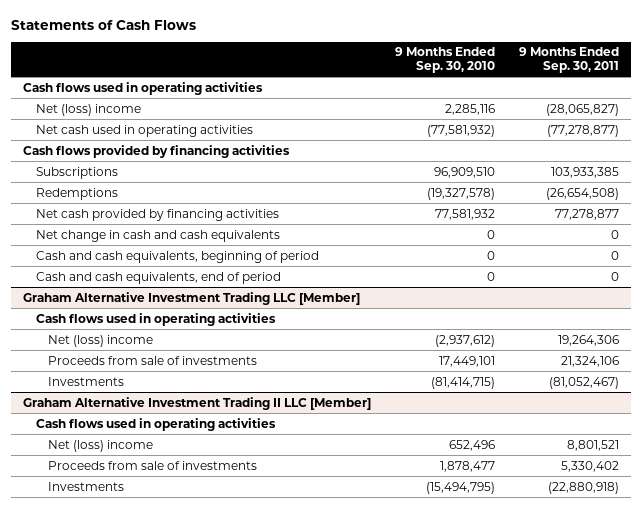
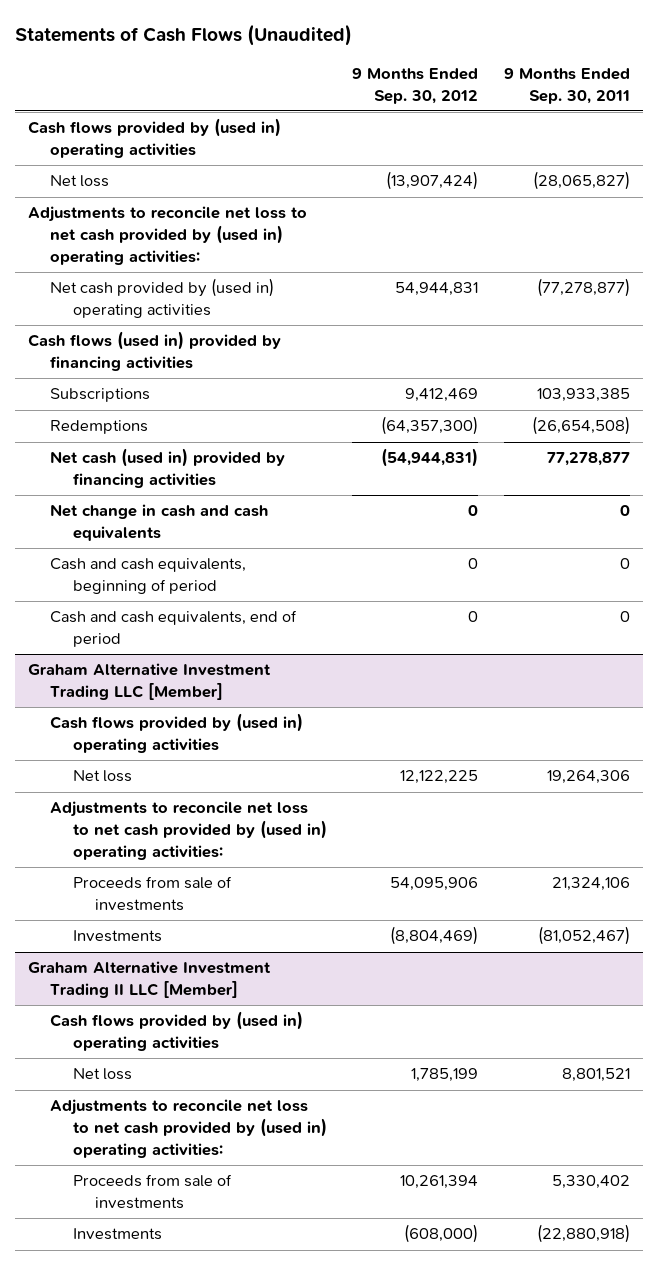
[11,19,197,30] Statements of Cash Flows -> [15,24,353,47] Statements of Cash Flows (Unaudited)
[395,47,496,74] 9 Months Ended Sep. 30, 2010 -> none
none -> [352,68,479,104] 9 Months Ended Sep. 30, 2012
[23,81,264,95] Cash flows used in operating activities -> [27,118,281,159] Cash flows provided by (used in) operating activities
[35,103,141,116] Net (loss) income -> [50,175,110,188] Net loss
none -> [27,206,307,265] Adjustments to reconcile net loss to net cash provided by (used in) operating activities:
[35,124,253,137] Net cash used in operating activities -> [50,278,275,319] Net cash provided by (used in) operating activities
[23,144,291,158] Cash flows provided by financing activities -> [27,331,281,372] Cash flows (used in) provided by financing activities
[35,208,279,221] Net cash provided by financing activities -> [50,448,286,489] Net cash (used in) provided by financing activities
[35,312,276,326] Cash flows used in operating activities -> [50,713,304,754] Cash flows provided by (used in) operating activities
[48,334,154,347] Net (loss) income -> [72,770,132,783] Net loss
none -> [50,801,327,860] Adjustments to reconcile net loss to net cash provided by (used in) operating activities:
[35,417,276,431] Cash flows used in operating activities -> [50,1011,304,1052] Cash flows provided by (used in) operating activities
[48,439,154,452] Net (loss) income -> [72,1068,132,1081] Net loss
none -> [50,1099,327,1158] Adjustments to reconcile net loss to net cash provided by (used in) operating activities:

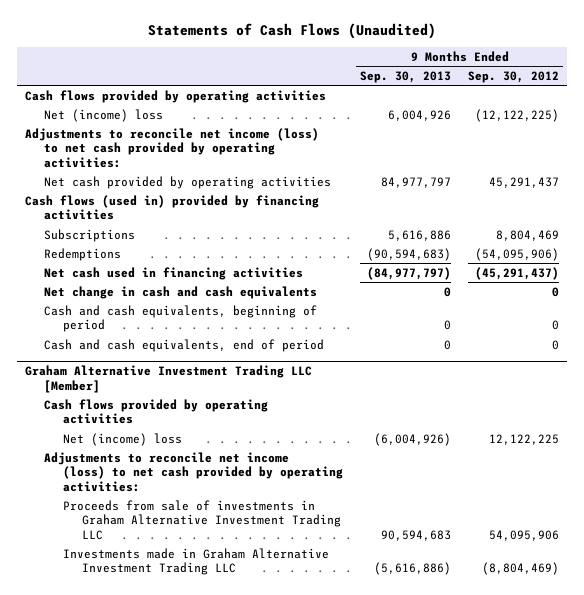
[504,68,631,104] 9 Months Ended Sep. 30, 2011 -> none
none -> [360,70,452,83] Sep. 30, 2013
[27,118,281,159] Cash flows provided by (used in) operating activities -> [25,89,327,103] Cash flows provided by operating activities
[50,175,110,188] Net loss -> [44,108,164,122] Net (income) loss
[386,171,479,191] (13,907,424) -> [474,108,559,122] (12,122,225)
[27,206,307,265] Adjustments to reconcile net loss to net cash provided by (used in) operating activities: -> [25,127,320,169] Adjustments to reconcile net income (loss) to net cash provided by operating activities:
[50,278,275,319] Net cash provided by (used in) operating activities -> [44,175,332,189] Net cash provided by operating activities
[395,282,479,297] 54,944,831 -> [488,176,559,188] 45,291,437
[405,388,479,403] 9,412,469 -> [495,229,559,241] 8,804,469
[381,416,479,436] (64,357,300) -> [474,247,559,261] (54,095,906)
[50,448,286,489] Net cash (used in) provided by financing activities -> [44,266,304,280] Net cash used in financing activities
[381,448,479,468] (54,944,831) -> [474,266,559,280] (45,291,437)
[27,961,271,999] Graham Alternative Investment Trading II LLC [Member] -> none
[50,1011,304,1052] Cash flows provided by (used in) operating activities -> none
[72,1068,132,1081] Net loss -> none
[50,1099,327,1158] Adjustments to reconcile net loss to net cash provided by (used in) operating activities: -> none
[72,1174,232,1210] Proceeds from sale of investments -> none
[72,1228,162,1241] Investments -> none
[50,713,304,754] Cash flows provided by (used in) operating activities -> [44,398,269,425] Cash flows provided by operating activities
[72,770,132,783] Net loss -> [63,432,183,446] Net (income) loss
[50,801,327,860] Adjustments to reconcile net loss to net cash provided by (used in) operating activities: -> [44,451,344,493] Adjustments to reconcile net income (loss) to net cash provided by operating activities:
[72,876,232,912] Proceeds from sale of investments -> [63,499,342,541] Proceeds from sale of investments in Graham Alternative Investment Trading LLC
[72,930,162,943] Investments -> [63,547,330,576] Investments made in Graham Alternative Investment Trading LLC

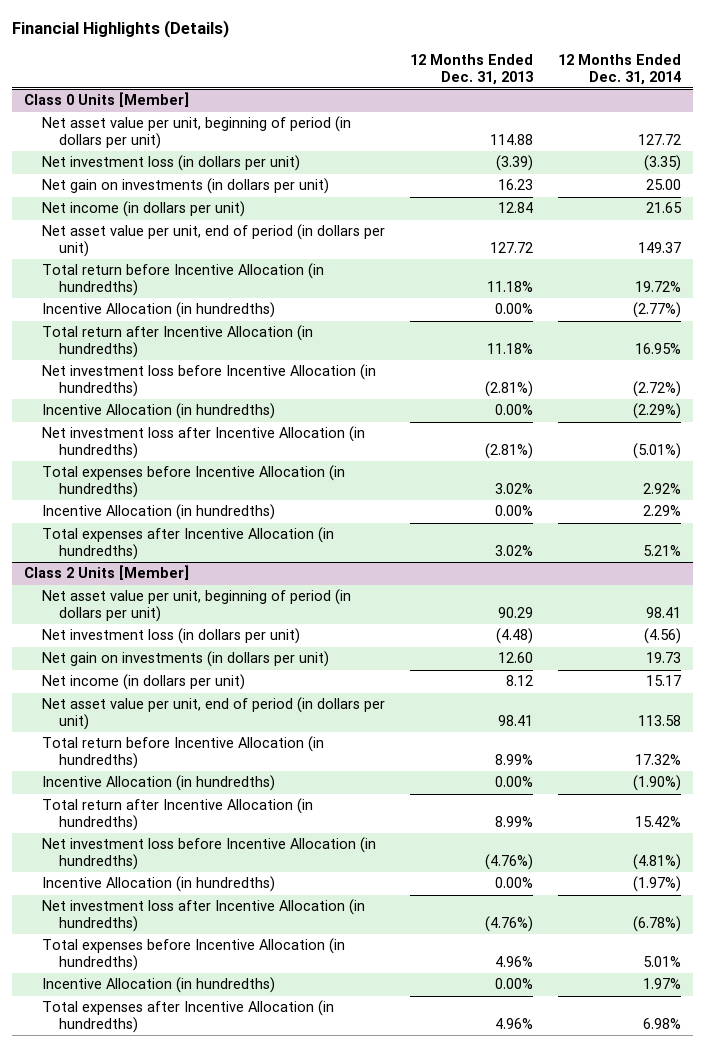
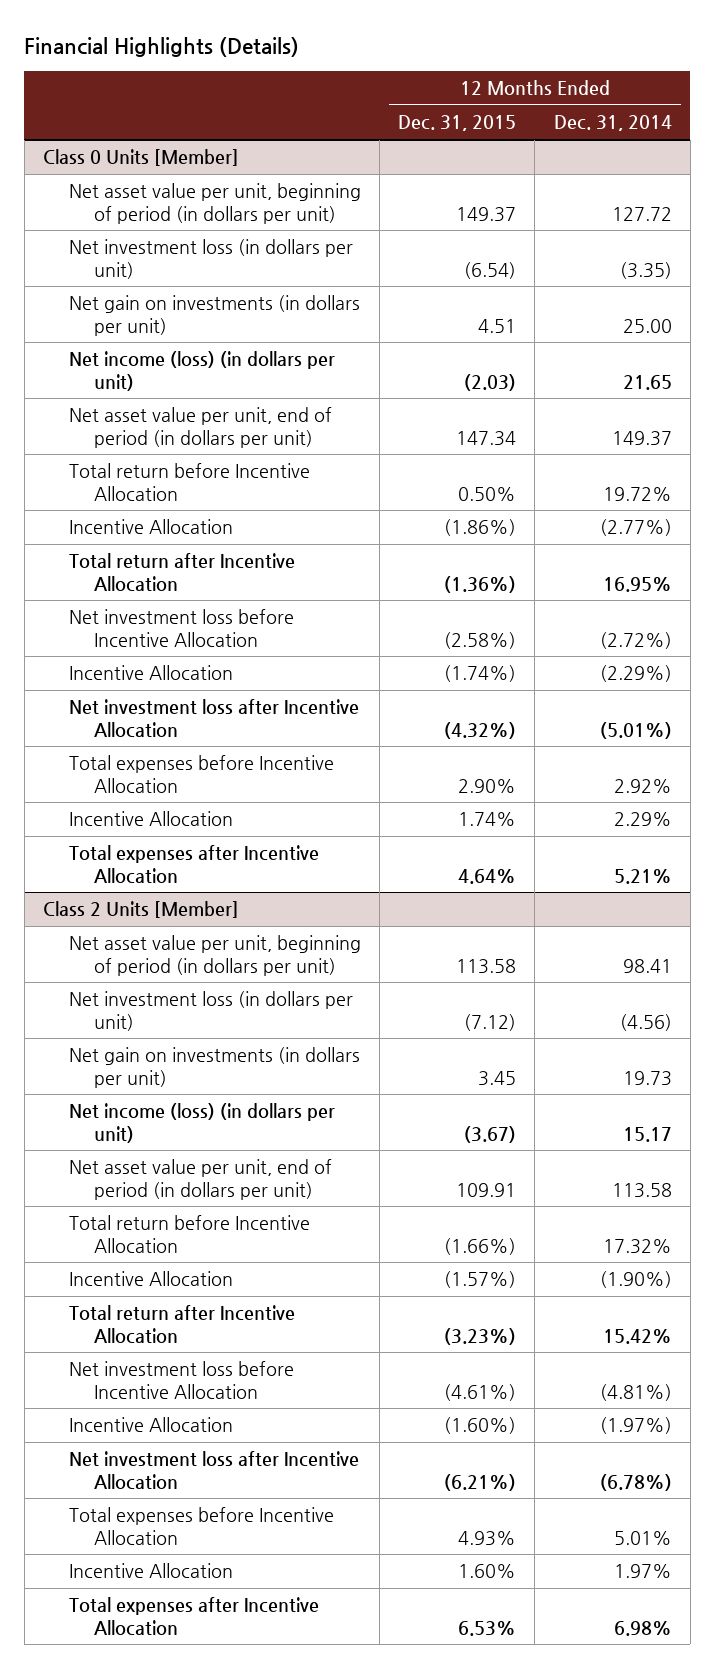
[409,54,533,85] 12 Months Ended Dec. 31, 2013 -> none
none -> [398,115,517,132] Dec. 31, 2015
[41,201,245,218] Net income (in dollars per unit) -> [68,351,335,391] Net income (loss) (in dollars per unit)
[41,263,324,296] Total return before Incentive Allocation (in hundredths) -> [68,463,310,501] Total return before Incentive Allocation
[41,302,275,319] Incentive Allocation (in hundredths) -> [68,519,233,535] Incentive Allocation
[41,325,313,358] Total return after Incentive Allocation (in hundredths) -> [68,553,295,592] Total return after Incentive Allocation
[41,364,376,397] Net investment loss before Incentive Allocation (in hundredths) -> [68,609,294,647] Net investment loss before Incentive Allocation
[41,403,275,420] Incentive Allocation (in hundredths) -> [68,665,233,681] Incentive Allocation
[41,426,365,459] Net investment loss after Incentive Allocation (in hundredths) -> [68,699,359,738] Net investment loss after Incentive Allocation
[41,465,345,498] Total expenses before Incentive Allocation (in hundredths) -> [68,755,334,793] Total expenses before Incentive Allocation
[41,504,275,521] Incentive Allocation (in hundredths) -> [68,811,233,827] Incentive Allocation
[41,527,334,560] Total expenses after Incentive Allocation (in hundredths) -> [68,845,319,884] Total expenses after Incentive Allocation
[41,674,245,691] Net income (in dollars per unit) -> [68,1103,335,1143] Net income (loss) (in dollars per unit)
[41,736,324,769] Total return before Incentive Allocation (in hundredths) -> [68,1215,310,1253] Total return before Incentive Allocation
[41,775,275,792] Incentive Allocation (in hundredths) -> [68,1271,233,1287] Incentive Allocation
[41,798,313,831] Total return after Incentive Allocation (in hundredths) -> [68,1305,295,1344] Total return after Incentive Allocation
[41,837,376,870] Net investment loss before Incentive Allocation (in hundredths) -> [68,1361,294,1399] Net investment loss before Incentive Allocation
[41,876,275,893] Incentive Allocation (in hundredths) -> [68,1417,233,1433] Incentive Allocation
[41,899,365,932] Net investment loss after Incentive Allocation (in hundredths) -> [68,1451,359,1490] Net investment loss after Incentive Allocation
[41,938,345,971] Total expenses before Incentive Allocation (in hundredths) -> [68,1507,334,1545] Total expenses before Incentive Allocation
[41,977,275,994] Incentive Allocation (in hundredths) -> [68,1563,233,1579] Incentive Allocation
[41,1000,334,1033] Total expenses after Incentive Allocation (in hundredths) -> [68,1597,319,1636] Total expenses after Incentive Allocation

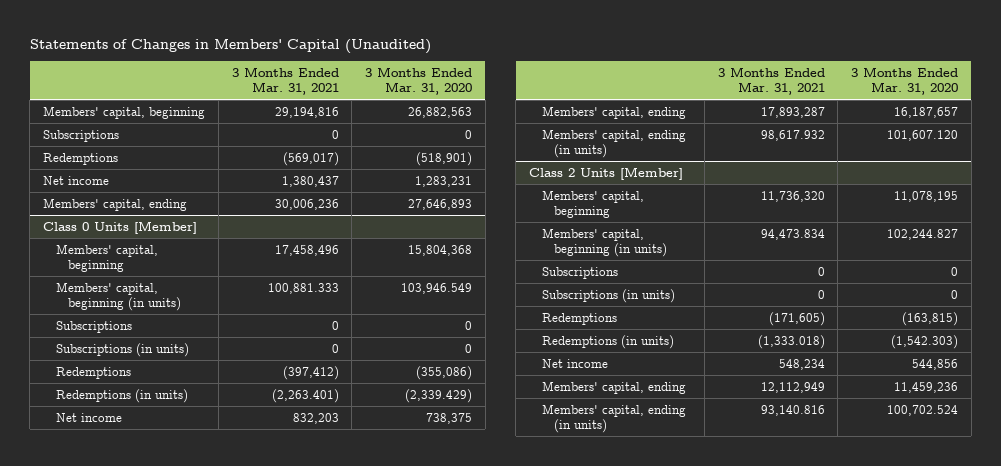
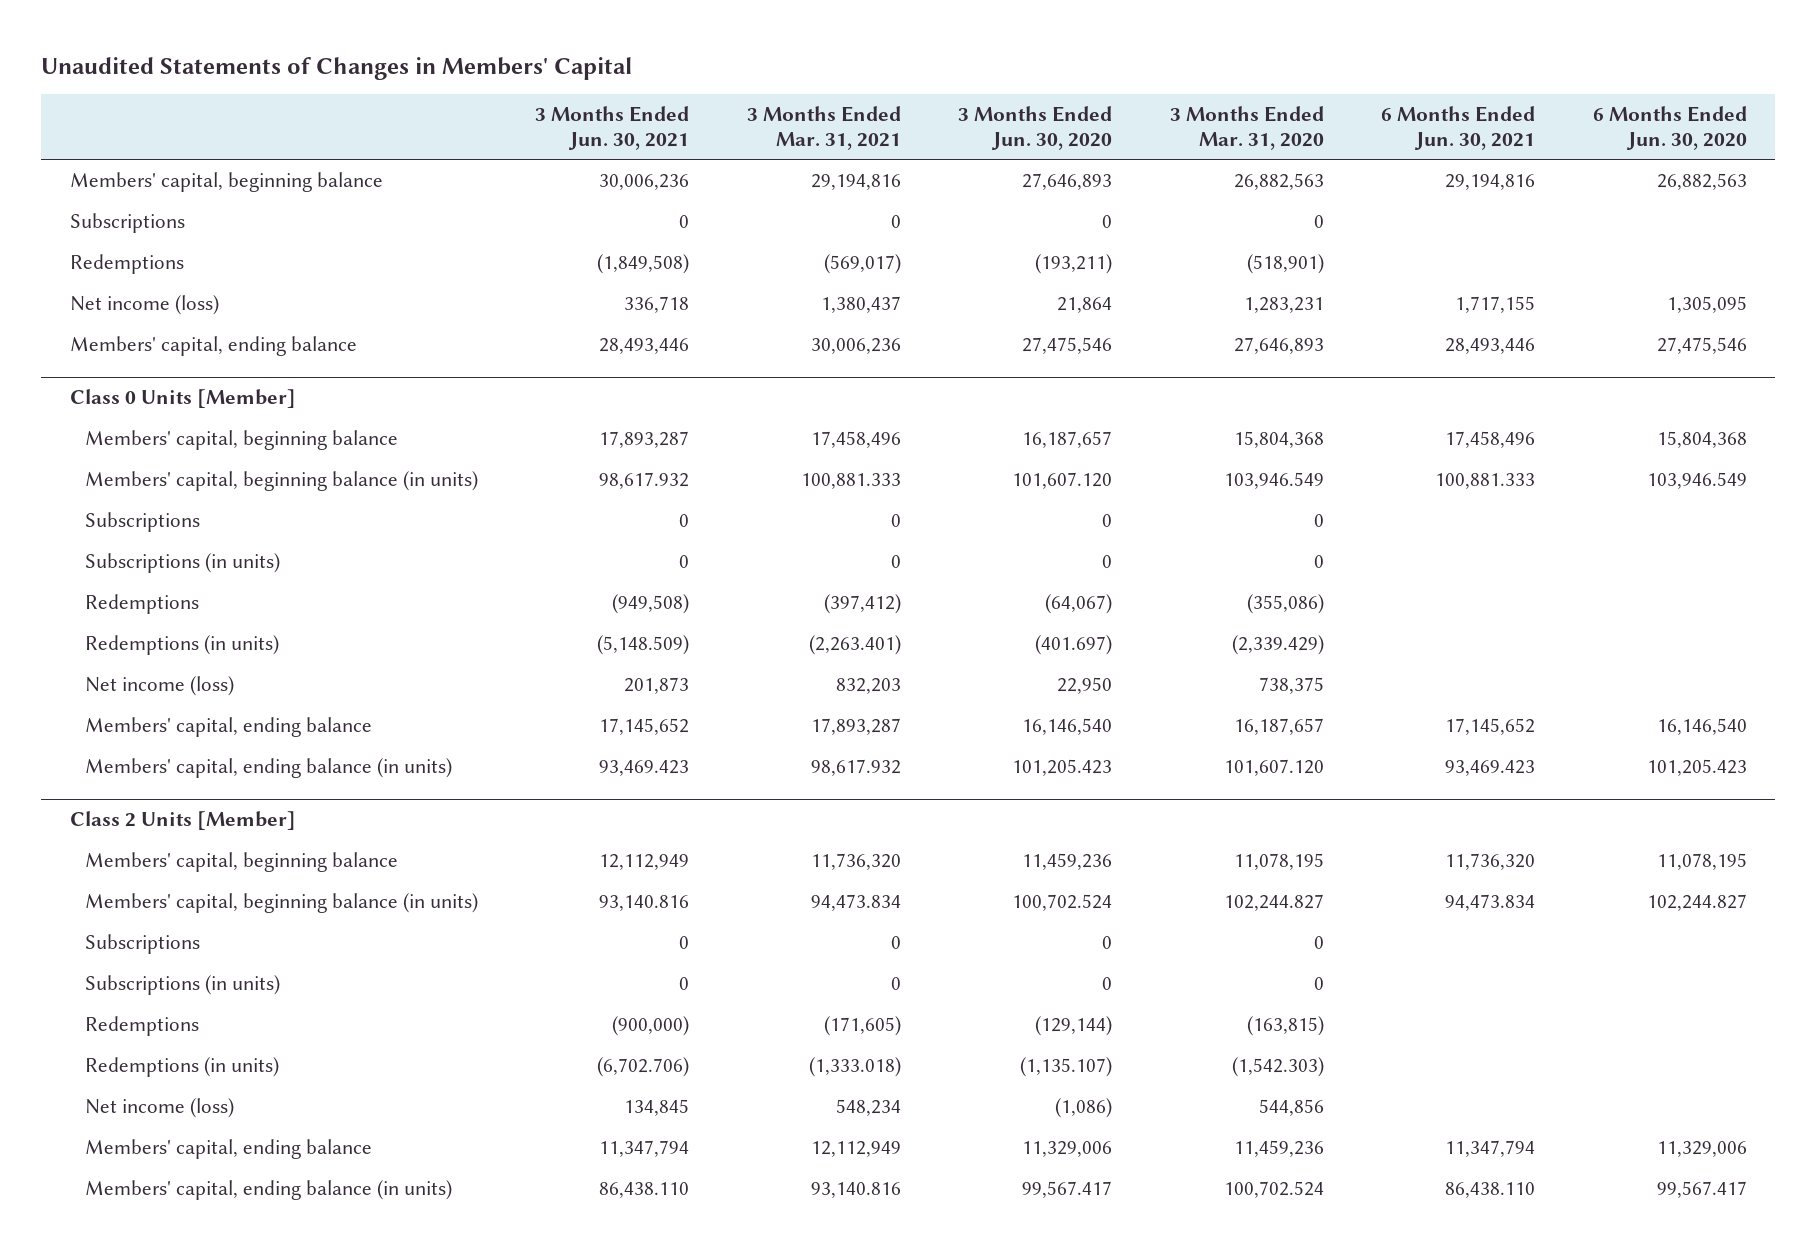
[29,38,431,54] Statements of Changes in Members' Capital (Unaudited) -> [41,56,633,80] Unaudited Statements of Changes in Members' Capital
none -> [535,106,690,150] 3 Months Ended Jun. 30, 2021
none -> [958,106,1113,150] 3 Months Ended Jun. 30, 2020
none -> [1381,106,1536,150] 6 Months Ended Jun. 30, 2021
none -> [1592,106,1747,150] 6 Months Ended Jun. 30, 2020
[43,105,206,119] Members' capital, beginning -> [69,172,383,193] Members' capital, beginning balance
[43,175,110,185] Net income -> [69,295,219,316] Net income (loss)
[43,197,188,211] Members' capital, ending -> [69,336,357,357] Members' capital, ending balance
[55,243,158,273] Members' capital, beginning -> [84,430,398,451] Members' capital, beginning balance
[55,281,182,312] Members' capital, beginning (in units) -> [84,471,478,492] Members' capital, beginning balance (in units)
[55,412,122,422] Net income -> [84,676,234,697] Net income (loss)
[541,105,686,119] Members' capital, ending -> [84,717,372,738] Members' capital, ending balance
[541,128,686,159] Members' capital, ending (in units) -> [84,758,452,779] Members' capital, ending balance (in units)
[541,189,644,219] Members' capital, beginning -> [84,852,398,873] Members' capital, beginning balance
[541,227,668,258] Members' capital, beginning (in units) -> [84,893,478,914] Members' capital, beginning balance (in units)
[541,358,608,368] Net income -> [84,1098,234,1119] Net income (loss)
[541,380,686,394] Members' capital, ending -> [84,1139,372,1160] Members' capital, ending balance
[541,403,686,434] Members' capital, ending (in units) -> [84,1180,452,1201] Members' capital, ending balance (in units)

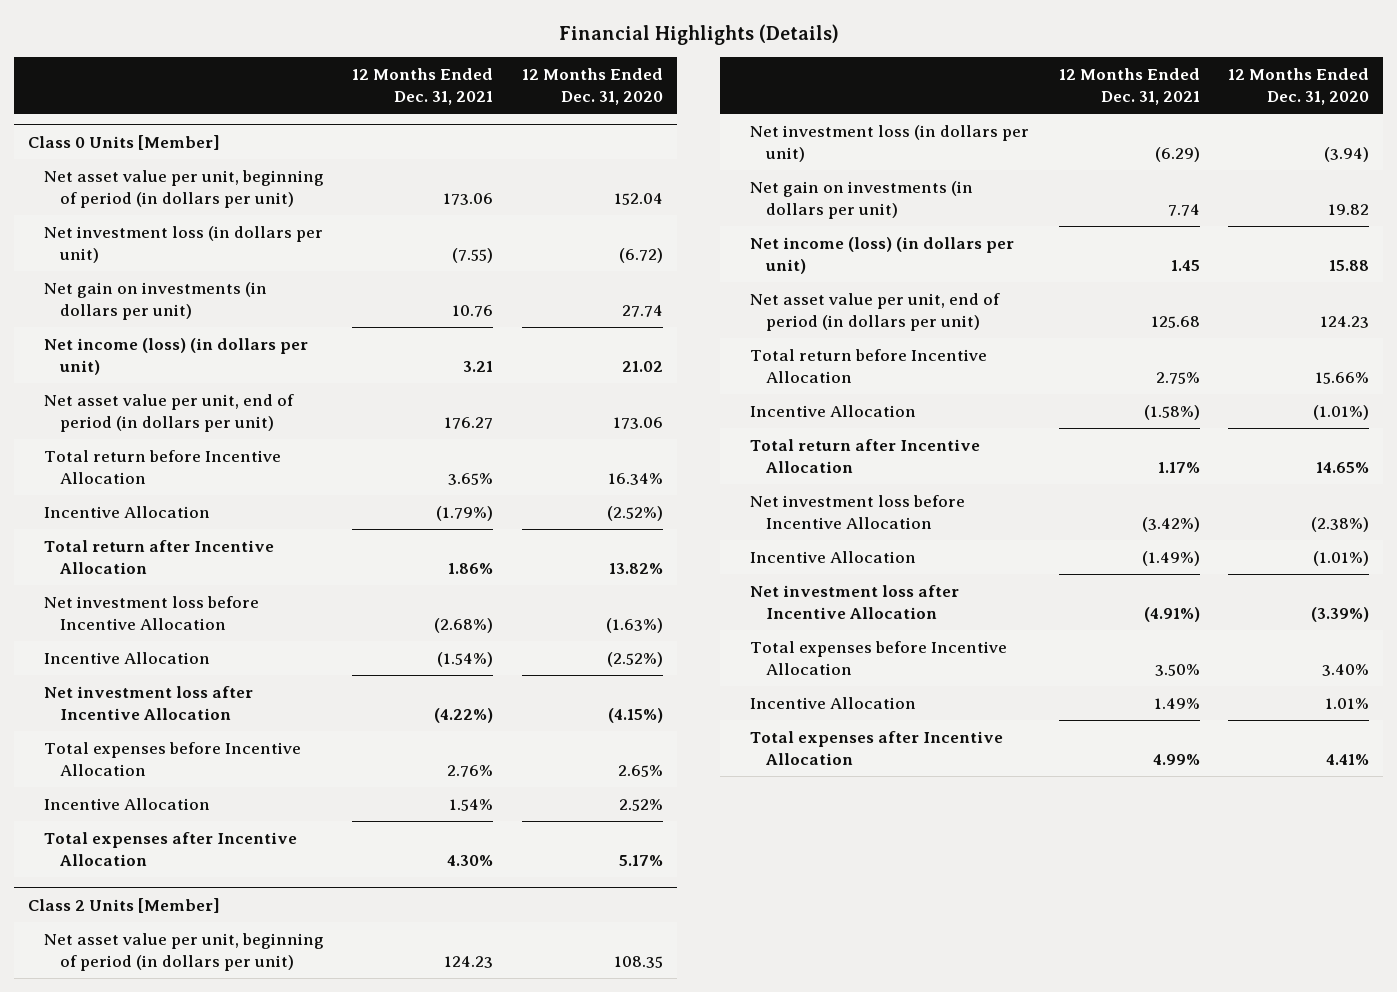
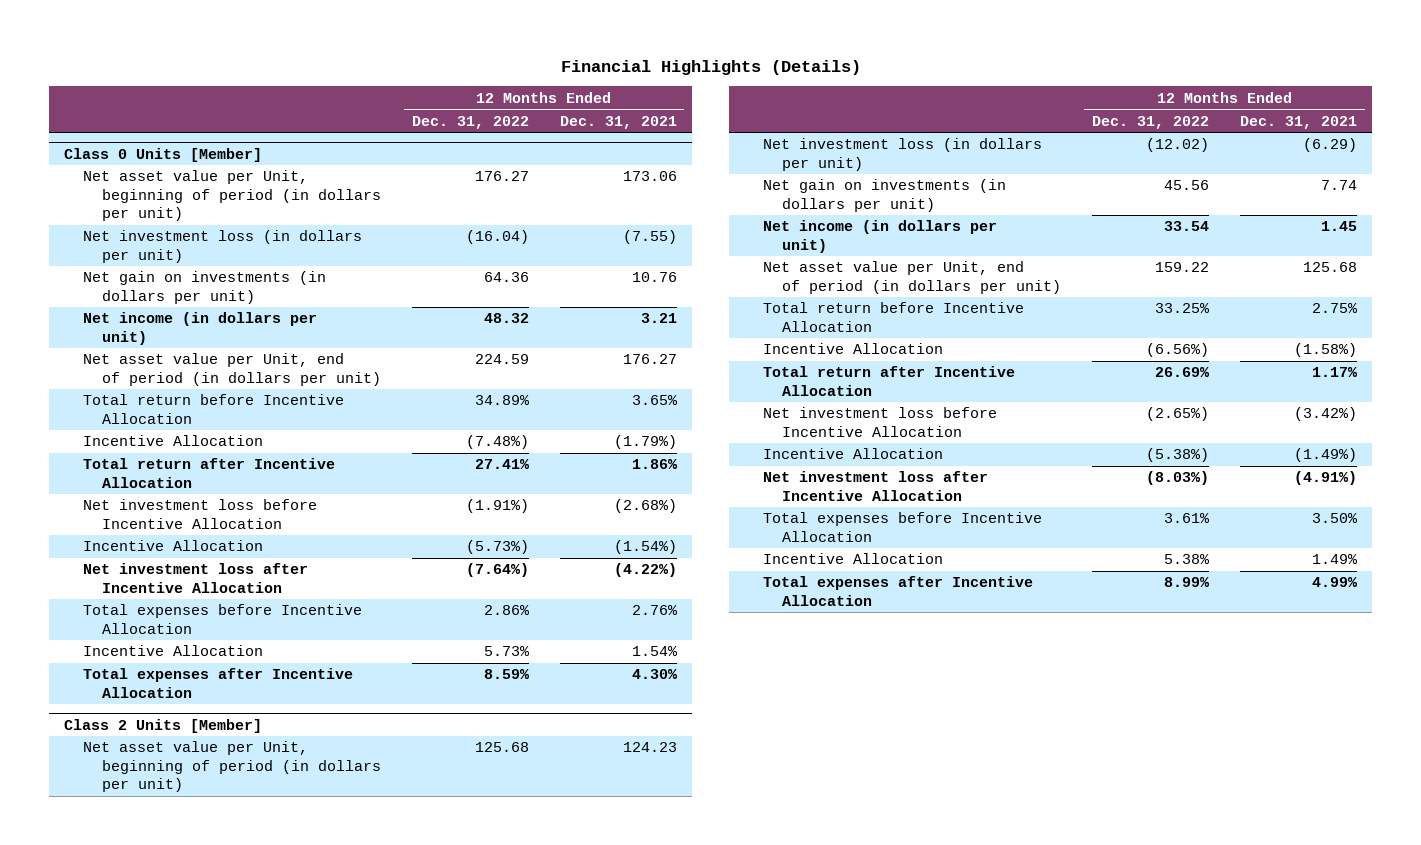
[521,68,663,105] 12 Months Ended Dec. 31, 2020 -> none
none -> [411,115,529,129] Dec. 31, 2022
[43,169,324,208] Net asset value per unit, beginning of period (in dollars per unit) -> [83,170,381,222] Net asset value per Unit, beginning of period (in dollars per unit)
[43,337,308,375] Net income (loss) (in dollars per unit) -> [83,312,318,345] Net income (in dollars per unit)
[43,393,294,432] Net asset value per unit, end of period (in dollars per unit) -> [83,353,381,386] Net asset value per Unit, end of period (in dollars per unit)
[43,932,324,971] Net asset value per unit, beginning of period (in dollars per unit) -> [83,741,381,793] Net asset value per Unit, beginning of period (in dollars per unit)
[750,236,1015,274] Net income (loss) (in dollars per unit) -> [763,220,998,253] Net income (in dollars per unit)
[750,292,1001,331] Net asset value per unit, end of period (in dollars per unit) -> [763,261,1062,294] Net asset value per Unit, end of period (in dollars per unit)

